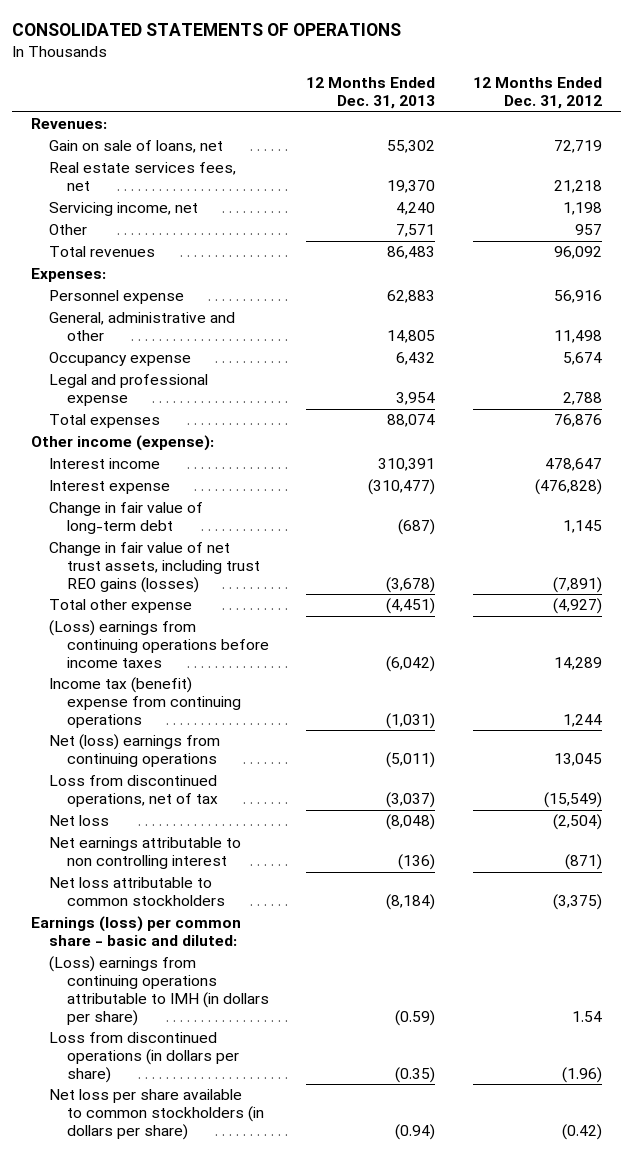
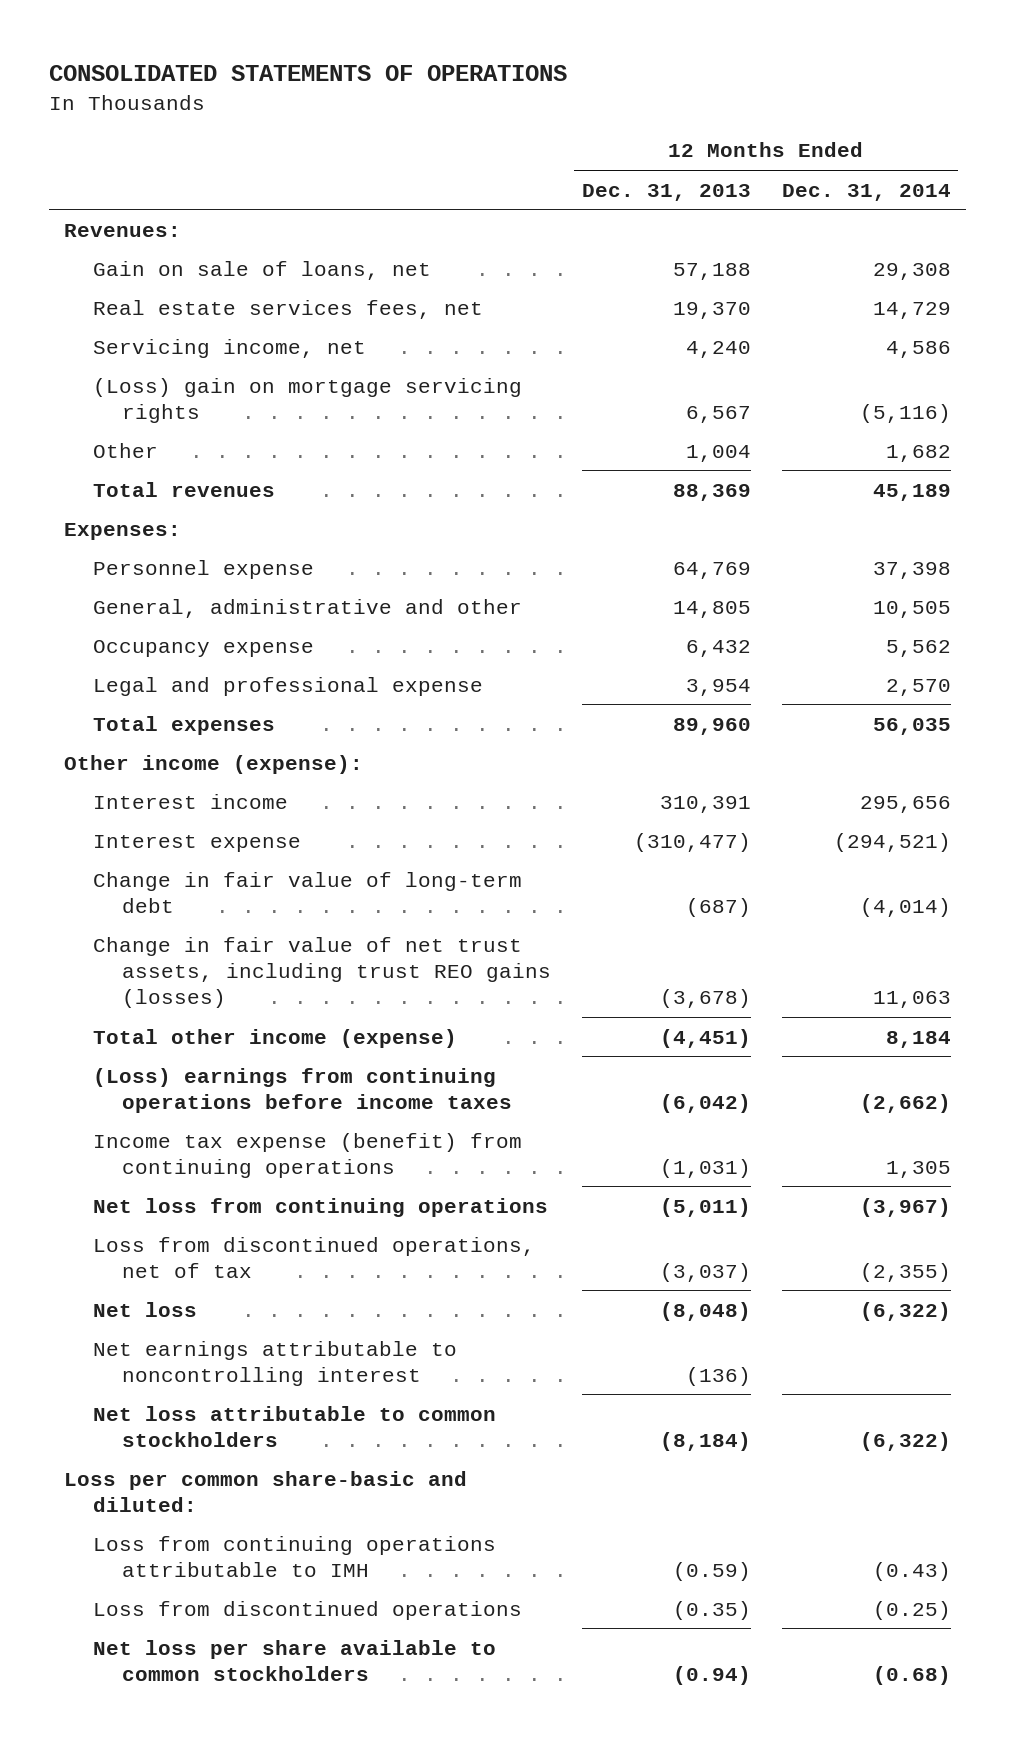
[473,77,603,110] 12 Months Ended Dec. 31, 2012 -> none
none -> [781,183,951,201] Dec. 31, 2014
[387,140,436,154] 55,302 -> [672,262,751,280] 57,188
none -> [93,377,523,423] (Loss) gain on mortgage servicing rights
[396,224,436,238] 7,571 -> [685,444,751,462] 1,004
[387,246,436,260] 86,483 -> [672,483,751,501] 88,369
[387,290,436,304] 62,883 -> [672,561,751,579] 64,769
[387,414,436,428] 88,074 -> [672,717,751,735] 89,960
[48,599,192,614] Total other expense -> [93,1028,458,1048] Total other income (expense)
[48,677,241,728] Income tax (benefit) expense from continuing operations -> [93,1132,523,1178] Income tax expense (benefit) from continuing operations
[48,734,220,768] Net (loss) earnings from continuing operations -> [93,1197,549,1217] Net loss from continuing operations
[48,837,241,870] Net earnings attributable to non controlling interest -> [93,1340,458,1386] Net earnings attributable to noncontrolling interest
[31,916,242,947] Earnings (loss) per common share - basic and diluted: -> [64,1470,468,1512] Loss per common share-basic and diluted:
[48,956,269,1026] (Loss) earnings from continuing operations attributable to IMH (in dollars per share) -> [93,1535,497,1577] Loss from continuing operations attributable to IMH
[48,1032,239,1083] Loss from discontinued operations (in dollars per share) -> [93,1600,523,1620] Loss from discontinued operations
[48,1089,264,1140] Net loss per share available to common stockholders (in dollars per share) -> [93,1639,497,1681] Net loss per share available to common stockholders

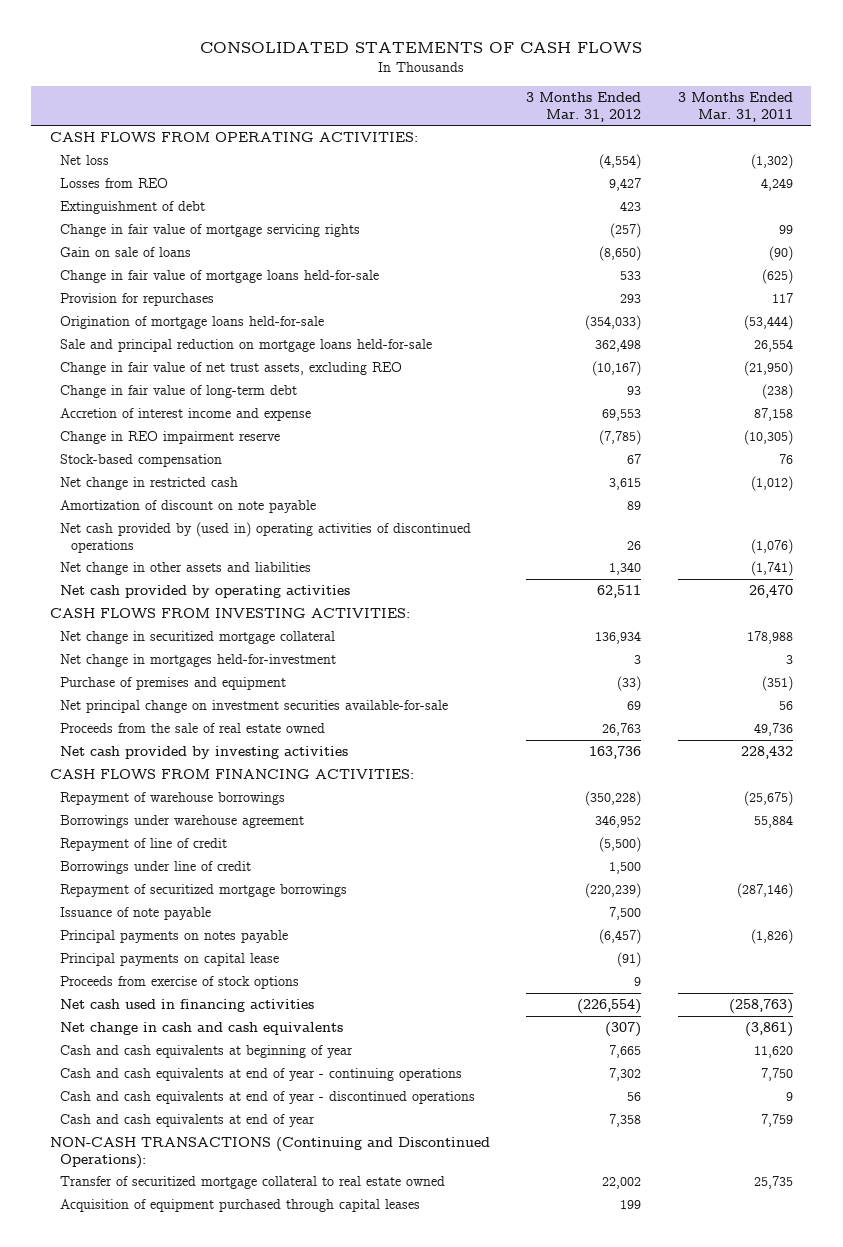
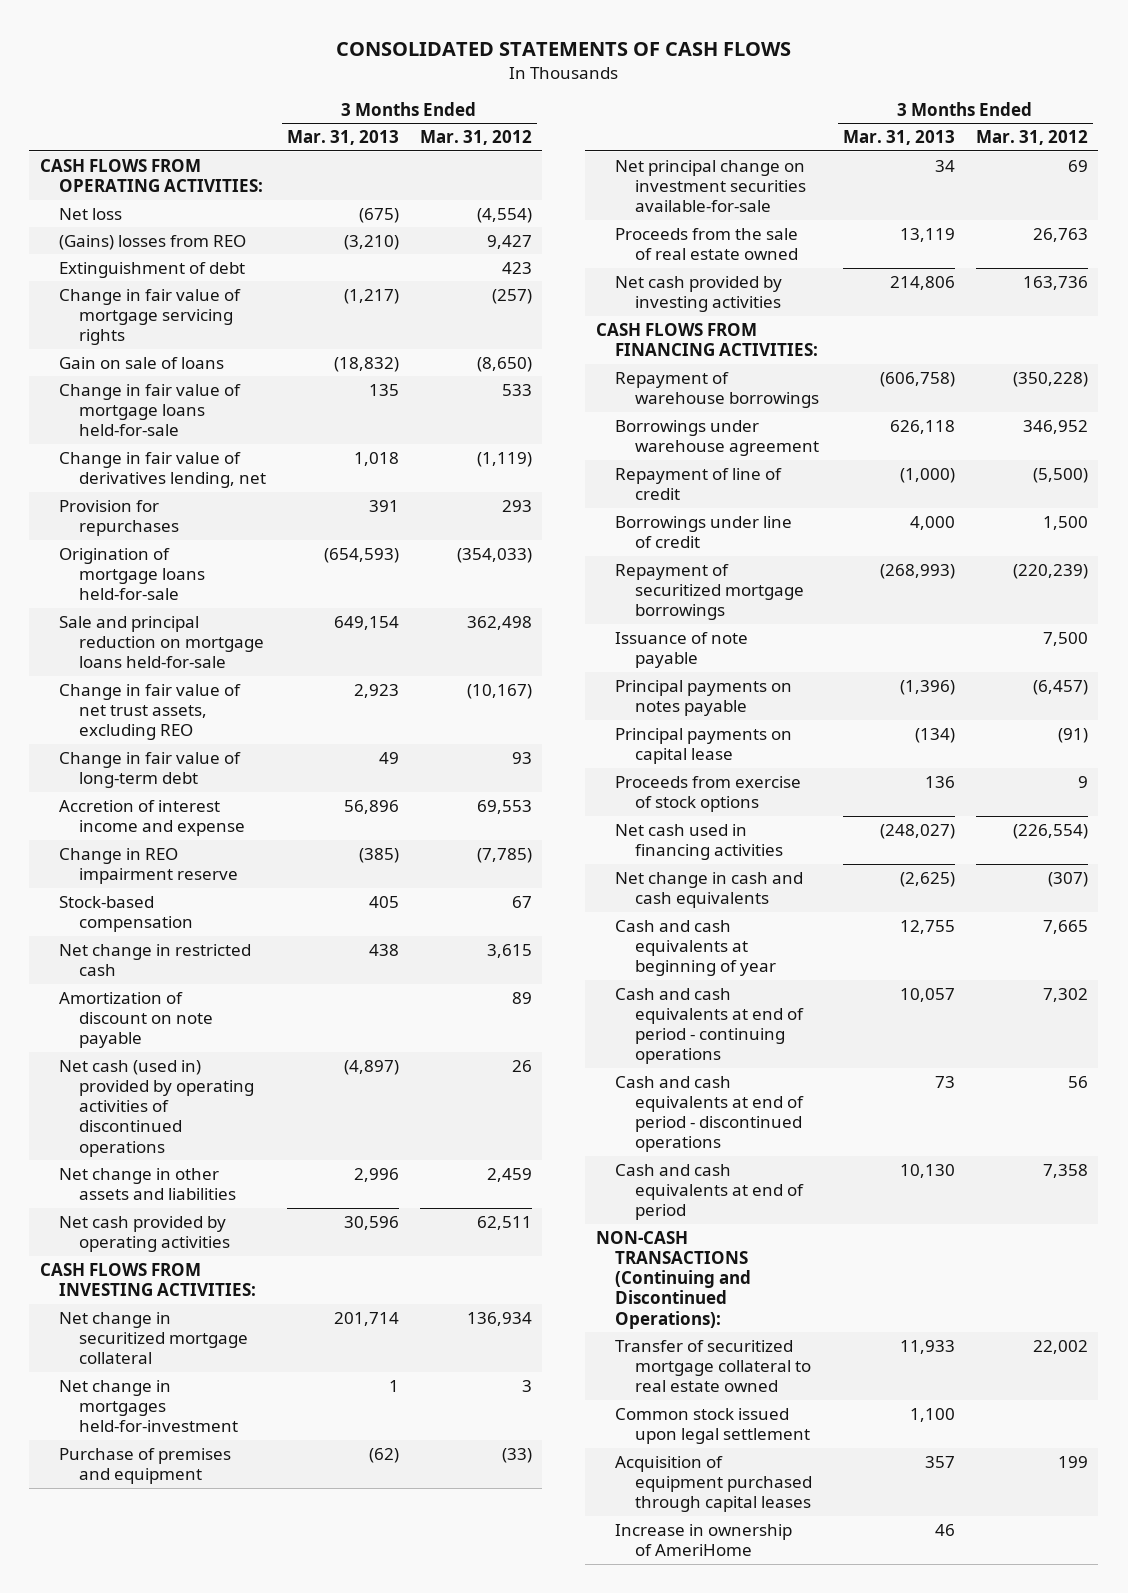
[678,92,794,122] 3 Months Ended Mar. 31, 2011 -> none
none -> [286,130,399,146] Mar. 31, 2013
[60,178,169,189] Losses from REO -> [59,234,247,250] (Gains) losses from REO
none -> [59,451,266,489] Change in fair value of derivatives lending, net
[60,522,472,553] Net cash provided by (used in) operating activities of discontinued operations -> [59,1059,254,1157] Net cash (used in) provided by operating activities of discontinued operations
[609,562,642,576] 1,340 -> [486,1167,532,1182] 2,459
[60,1068,463,1082] Cash and cash equivalents at end of year - continuing operations -> [615,987,805,1065] Cash and cash equivalents at end of period - continuing operations
[60,1091,476,1105] Cash and cash equivalents at end of year - discontinued operations -> [615,1075,805,1153] Cash and cash equivalents at end of period - discontinued operations
[60,1114,316,1128] Cash and cash equivalents at end of year -> [615,1163,805,1221] Cash and cash equivalents at end of period
none -> [615,1407,811,1445] Common stock issued upon legal settlement
none -> [615,1523,793,1557] Increase in ownership of AmeriHome

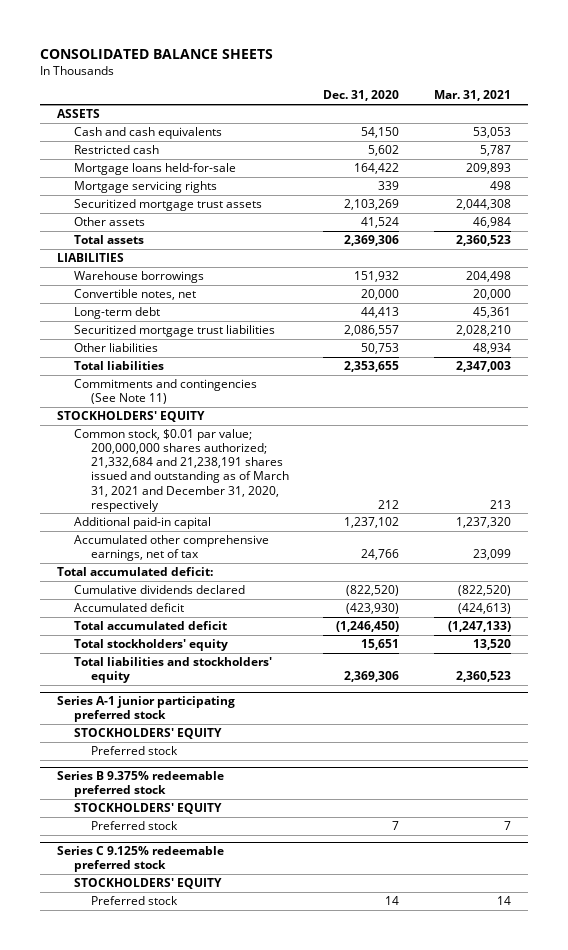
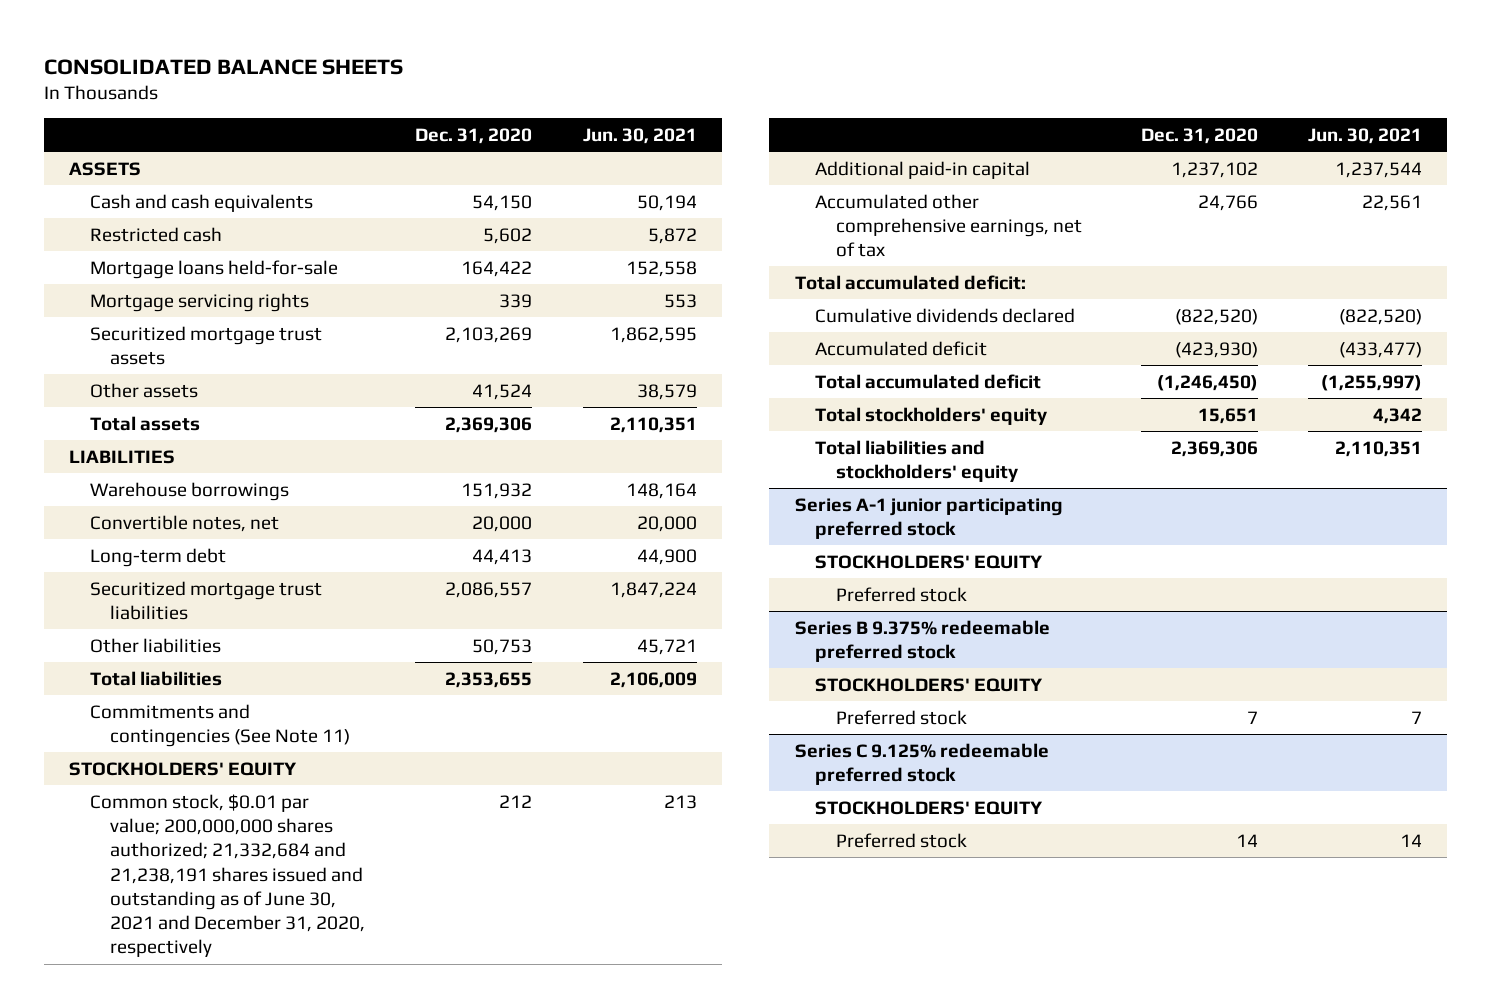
[433,90,511,102] Mar. 31, 2021 -> none
none -> [582,128,697,145] Jun. 30, 2021
[74,429,289,512] Common stock, $0.01 par value; 200,000,000 shares authorized; 21,332,684 and 21,238,191 shares issued and outstanding as of March 31, 2021 and December 31, 2020, respectively -> [89,793,366,958] Common stock, $0.01 par value; 200,000,000 shares authorized; 21,332,684 and 21,238,191 shares issued and outstanding as of June 30, 2021 and December 31, 2020, respectively

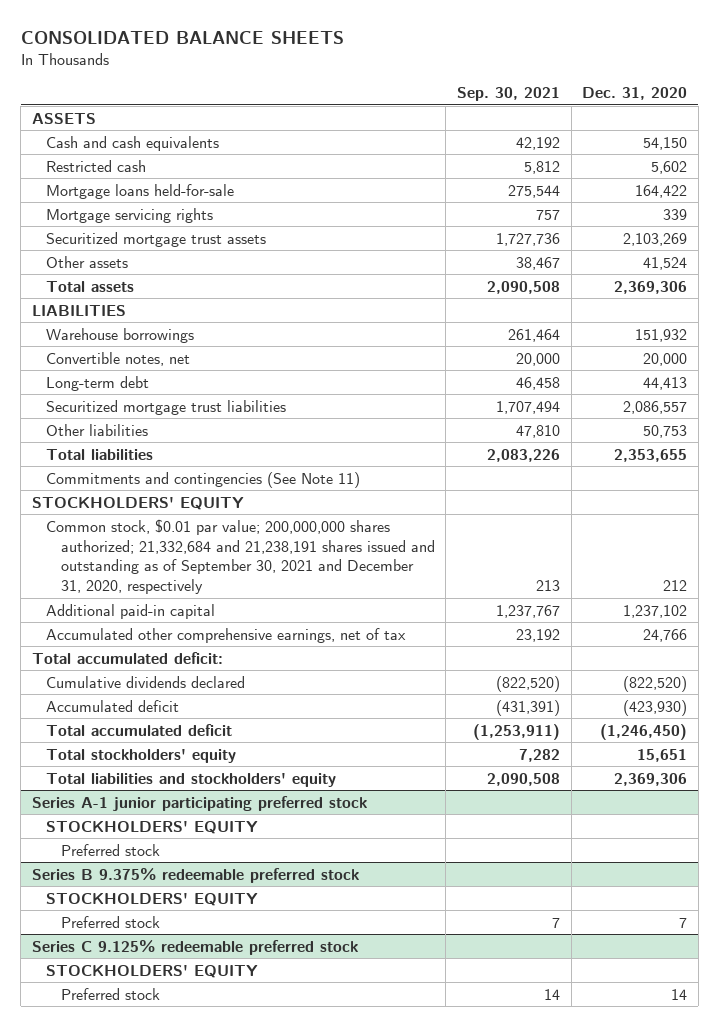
[582,128,697,145] Jun. 30, 2021 -> none
none -> [456,87,560,102] Sep. 30, 2021
[89,793,366,958] Common stock, $0.01 par value; 200,000,000 shares authorized; 21,332,684 and 21,238,191 shares issued and outstanding as of June 30, 2021 and December 31, 2020, respectively -> [46,518,435,595] Common stock, $0.01 par value; 200,000,000 shares authorized; 21,332,684 and 21,238,191 shares issued and outstanding as of September 30, 2021 and December 31, 2020, respectively

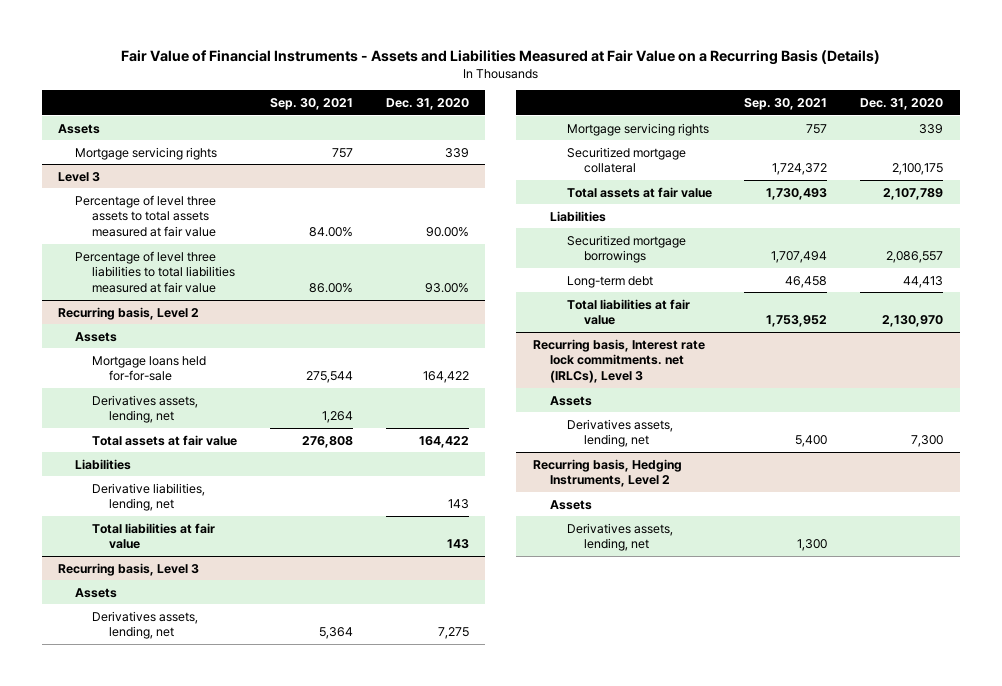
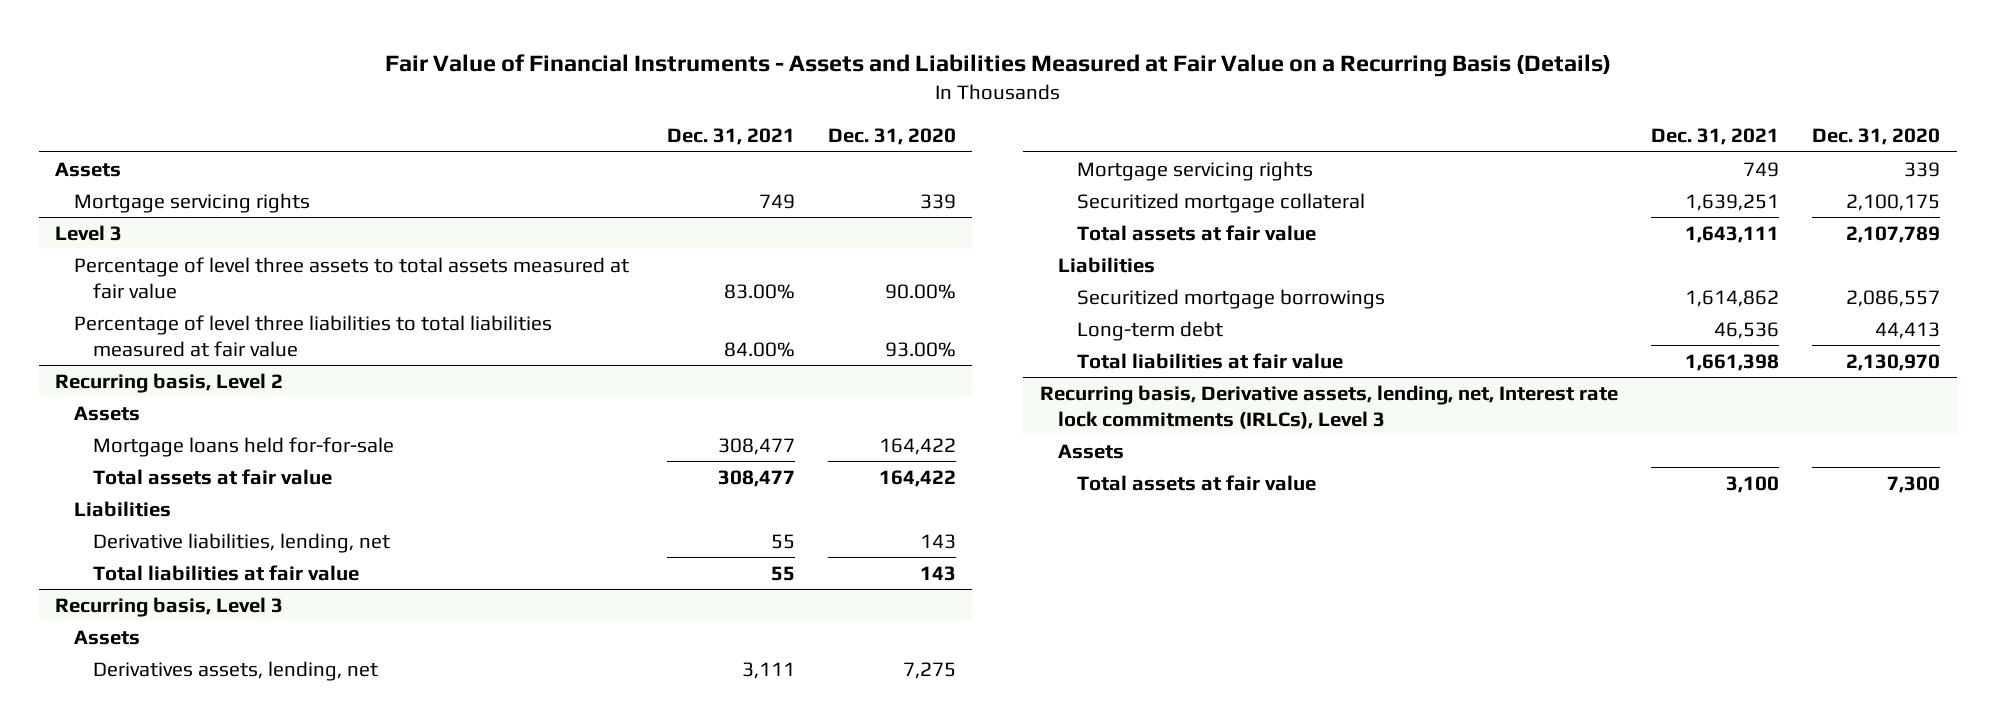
[270,97,354,110] Sep. 30, 2021 -> none
none -> [666,128,795,146] Dec. 31, 2021
[92,394,199,424] Derivatives assets, lending, net -> none
[549,395,592,406] Assets -> none
[566,418,673,448] Derivatives assets, lending, net -> none
[532,458,682,488] Recurring basis, Hedging Instruments, Level 2 -> none
[532,338,705,384] Recurring basis, Interest rate lock commitments. net (IRLCs), Level 3 -> [1039,384,1618,429] Recurring basis, Derivative assets, lending, net, Interest rate lock commitments (IRLCs), Level 3
[566,522,673,552] Derivatives assets, lending, net -> none
none -> [1077,474,1317,491] Total assets at fair value

